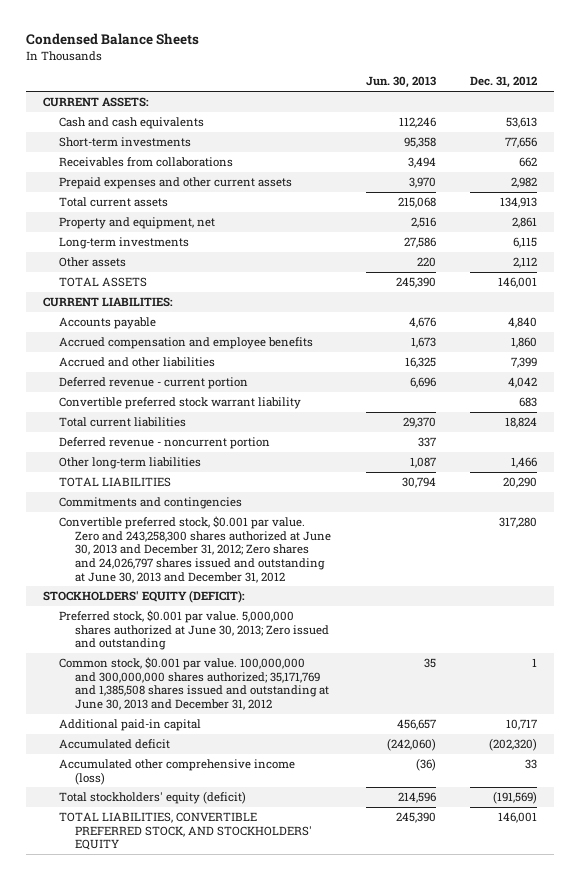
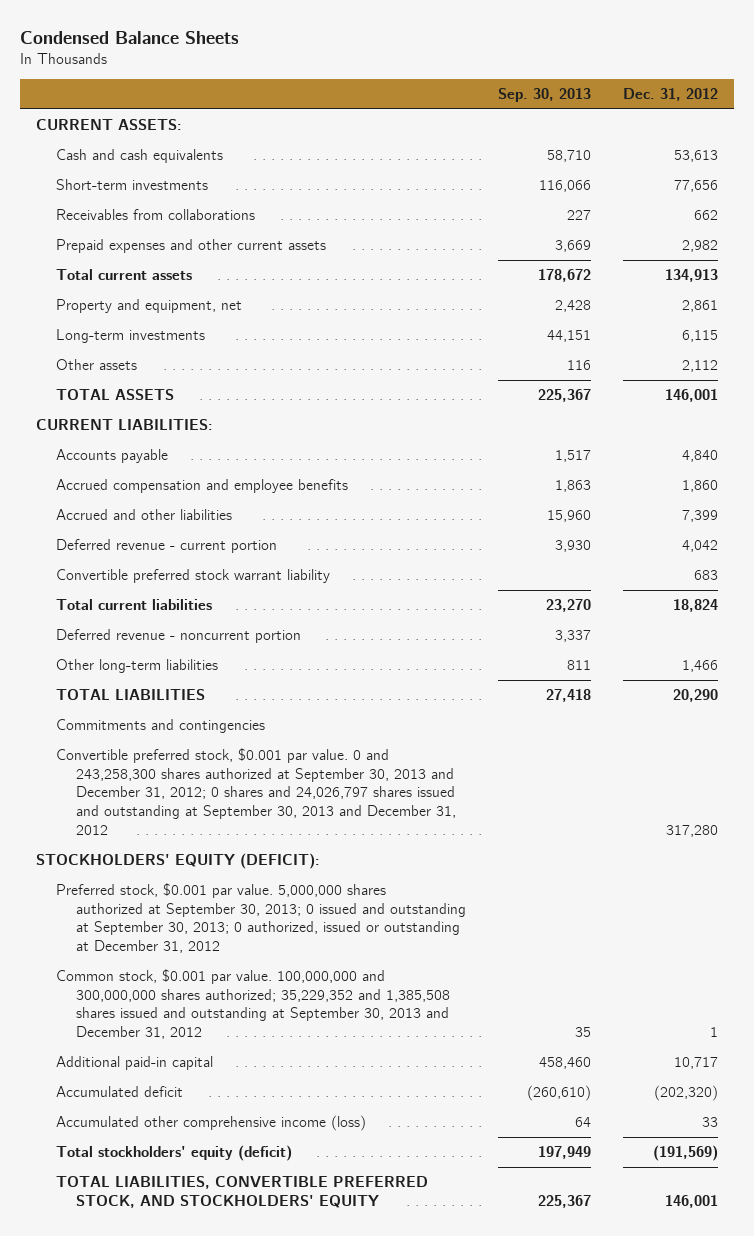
[365,76,436,89] Jun. 30, 2013 -> none
none -> [497,88,591,103] Sep. 30, 2013
[59,515,332,583] Convertible preferred stock, $0.001 par value. Zero and 243,258,300 shares authorized at June 30, 2013 and December 31, 2012; Zero shares and 24,026,797 shares issued and outstanding at June 30, 2013 and December 31, 2012 -> [55,748,456,835] Convertible preferred stock, $0.001 par value. 0 and 243,258,300 shares authorized at September 30, 2013 and December 31, 2012; 0 shares and 24,026,797 shares issued and outstanding at September 30, 2013 and December 31, 2012
[59,609,330,651] Preferred stock, $0.001 par value. 5,000,000 shares authorized at June 30, 2013; Zero issued and outstanding -> [55,883,466,954] Preferred stock, $0.001 par value. 5,000,000 shares authorized at September 30, 2013; 0 issued and outstanding at September 30, 2013; 0 authorized, issued or outstanding at December 31, 2012
[59,656,330,710] Common stock, $0.001 par value. 100,000,000 and 300,000,000 shares authorized; 35,171,769 and 1,385,508 shares issued and outstanding at June 30, 2013 and December 31, 2012 -> [55,969,450,1040] Common stock, $0.001 par value. 100,000,000 and 300,000,000 shares authorized; 35,229,352 and 1,385,508 shares issued and outstanding at September 30, 2013 and December 31, 2012

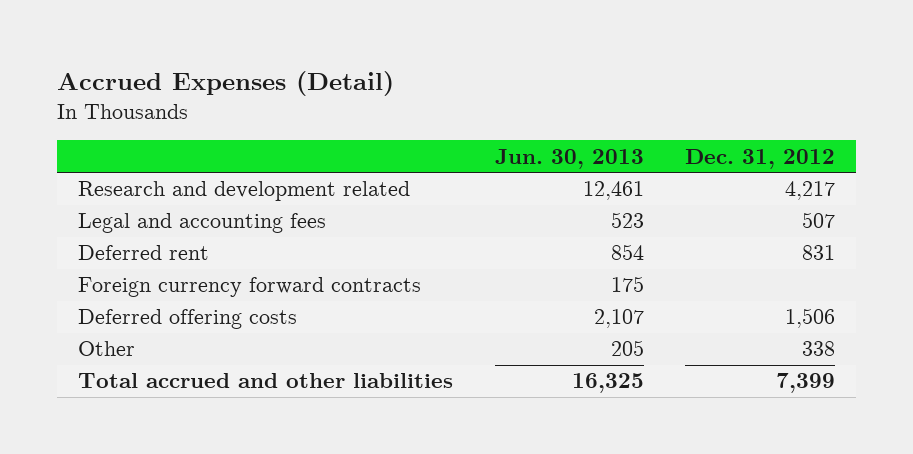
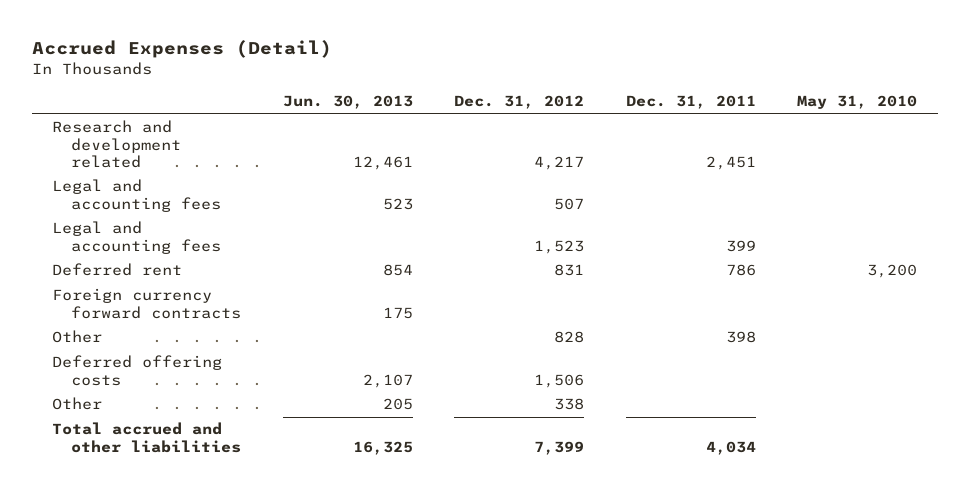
none -> [625,95,756,110] Dec. 31, 2011
none -> [797,95,918,110] May 31, 2010
none -> [52,221,222,254] Legal and accounting fees
none -> [52,330,103,344] Other

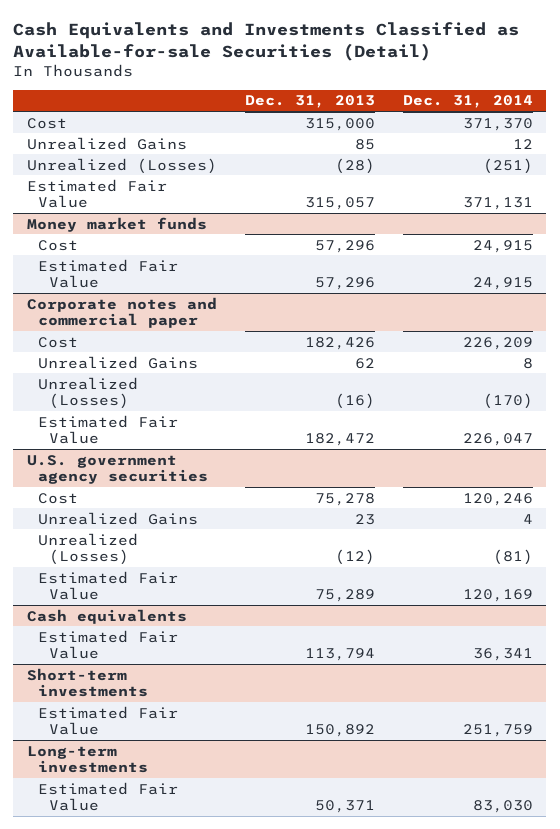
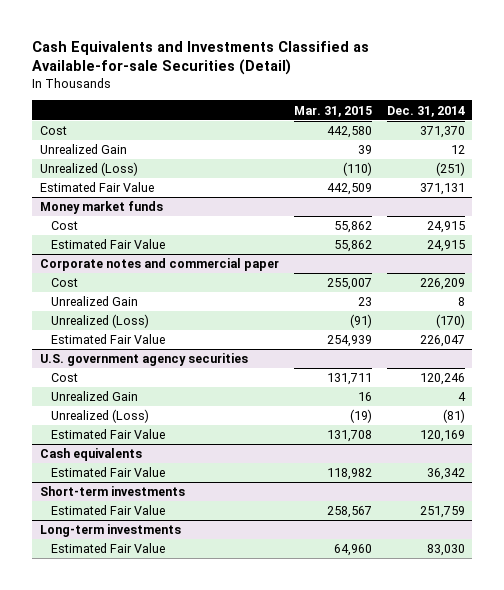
[244,95,375,109] Dec. 31, 2013 -> none
none -> [293,105,372,117] Mar. 31, 2015
[27,136,188,150] Unrealized Gains -> [39,144,127,155] Unrealized Gain
[27,157,218,174] Unrealized (Losses) -> [39,162,138,177] Unrealized (Loss)
[37,355,198,369] Unrealized Gains -> [50,296,138,307] Unrealized Gain
[37,376,138,410] Unrealized (Losses) -> [50,314,149,329] Unrealized (Loss)
[37,511,198,525] Unrealized Gains -> [50,391,138,402] Unrealized Gain
[37,532,138,566] Unrealized (Losses) -> [50,409,149,424] Unrealized (Loss)
[472,648,533,662] 36,341 -> [426,468,465,481] 36,342

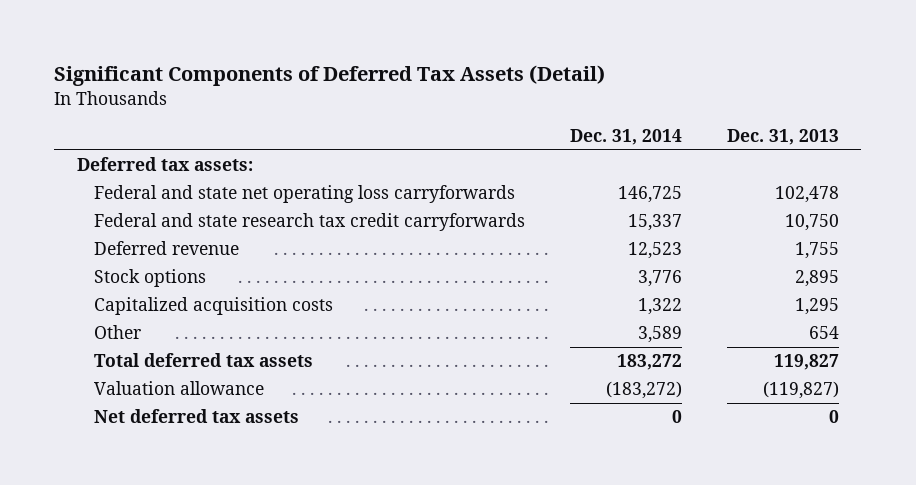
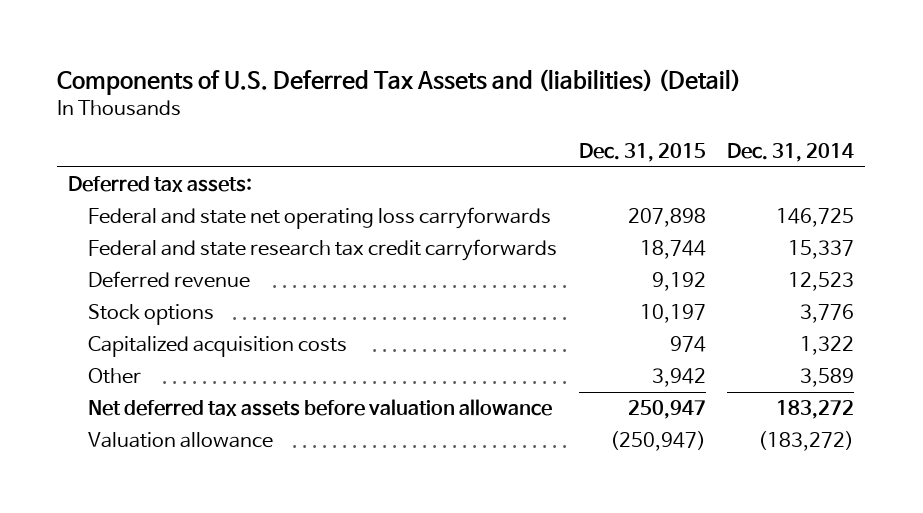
[54,65,606,87] Significant Components of Deferred Tax Assets (Detail) -> [57,69,742,96] Components of U.S. Deferred Tax Assets and (liabilities) (Detail)
[726,129,839,146] Dec. 31, 2013 -> none
none -> [578,143,706,163] Dec. 31, 2015
[94,353,314,368] Total deferred tax assets -> [88,399,553,417] Net deferred tax assets before valuation allowance
[94,409,300,424] Net deferred tax assets -> none

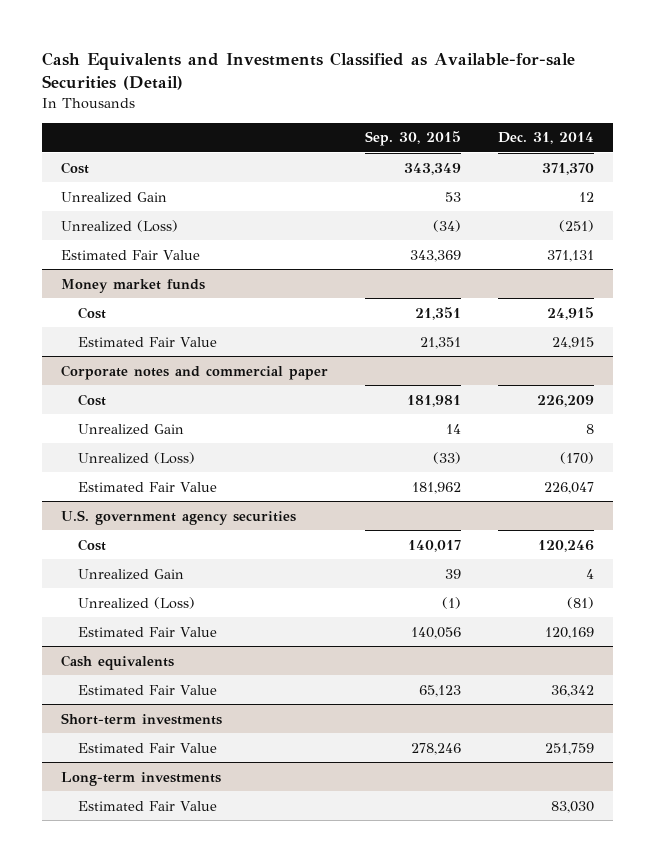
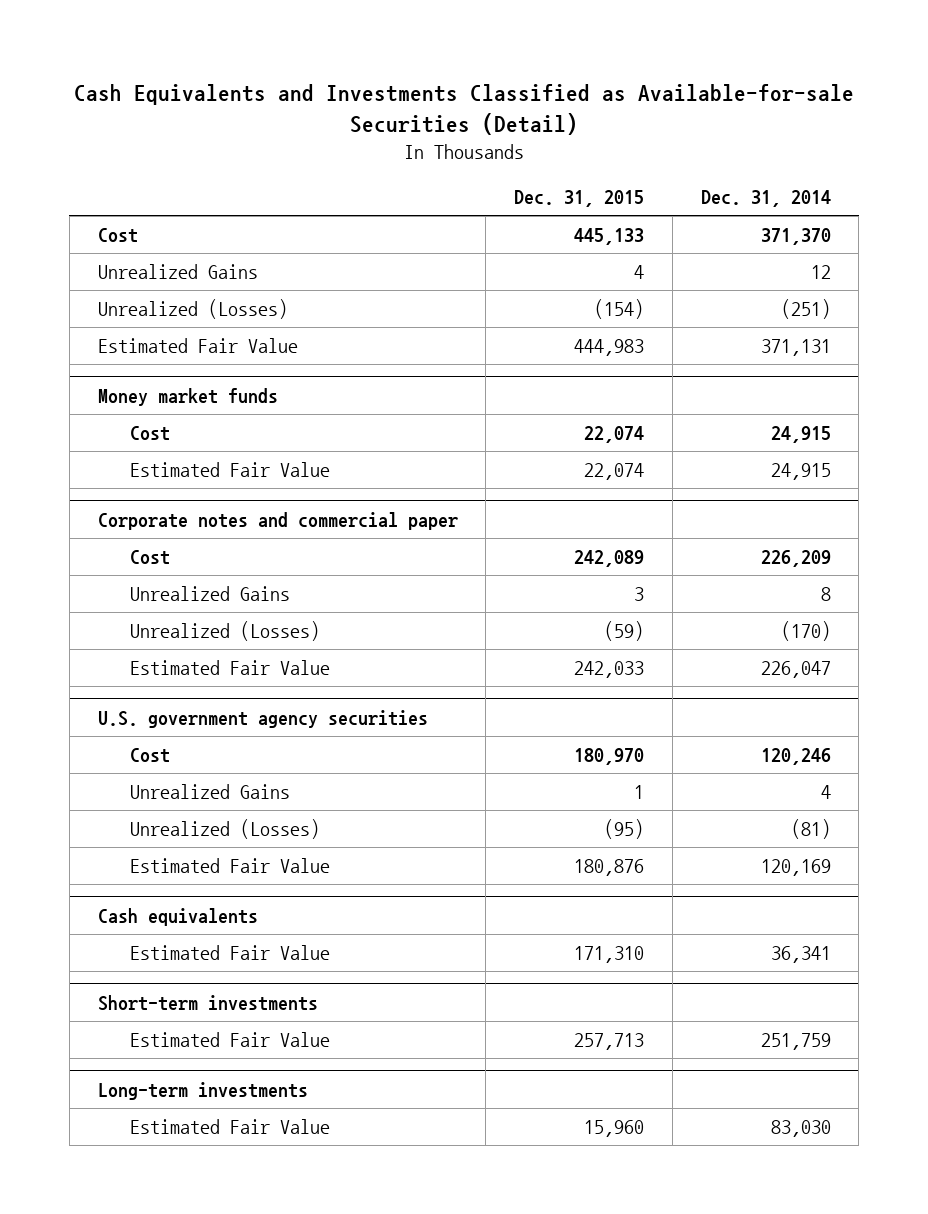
[364,131,461,147] Sep. 30, 2015 -> none
none -> [514,190,645,208] Dec. 31, 2015
[60,191,167,203] Unrealized Gain -> [97,263,258,279] Unrealized Gains
[60,219,178,232] Unrealized (Loss) -> [97,298,288,319] Unrealized (Losses)
[78,423,185,435] Unrealized Gain -> [129,585,290,601] Unrealized Gains
[78,451,196,464] Unrealized (Loss) -> [129,620,320,641] Unrealized (Losses)
[78,568,185,580] Unrealized Gain -> [129,783,290,799] Unrealized Gains
[78,596,196,609] Unrealized (Loss) -> [129,818,320,839] Unrealized (Losses)
[551,684,595,697] 36,342 -> [770,945,831,963] 36,341

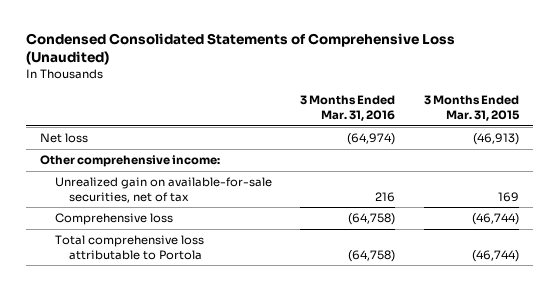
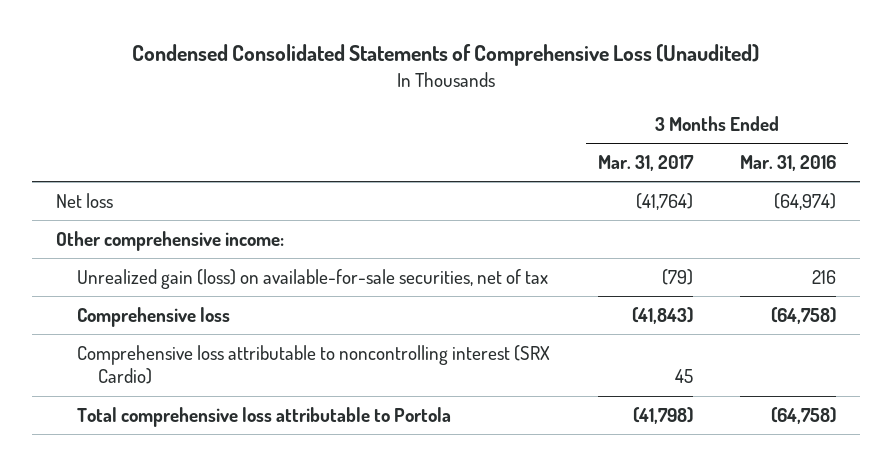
[424,95,521,121] 3 Months Ended Mar. 31, 2015 -> none
none -> [597,155,694,172] Mar. 31, 2017
[54,177,272,203] Unrealized gain on available-for-sale securities, net of tax -> [77,268,549,289] Unrealized gain (loss) on available-for-sale securities, net of tax
none -> [77,344,551,385] Comprehensive loss attributable to noncontrolling interest (SRX Cardio)

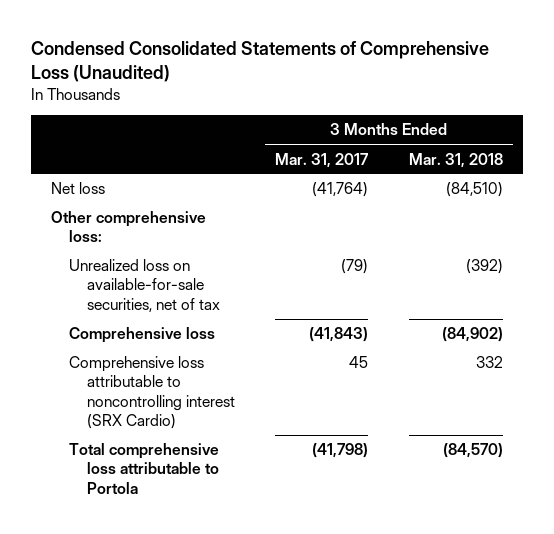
[740,155,837,172] Mar. 31, 2016 -> none
none -> [408,152,503,168] Mar. 31, 2018
[55,230,284,251] Other comprehensive income: -> [50,211,206,243] Other comprehensive loss:
[77,268,549,289] Unrealized gain (loss) on available-for-sale securities, net of tax -> [68,259,220,312] Unrealized loss on available-for-sale securities, net of tax

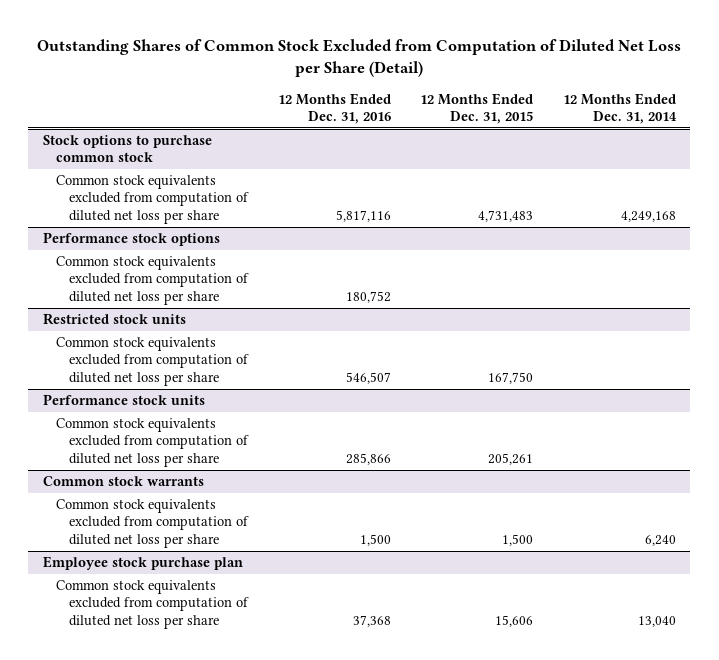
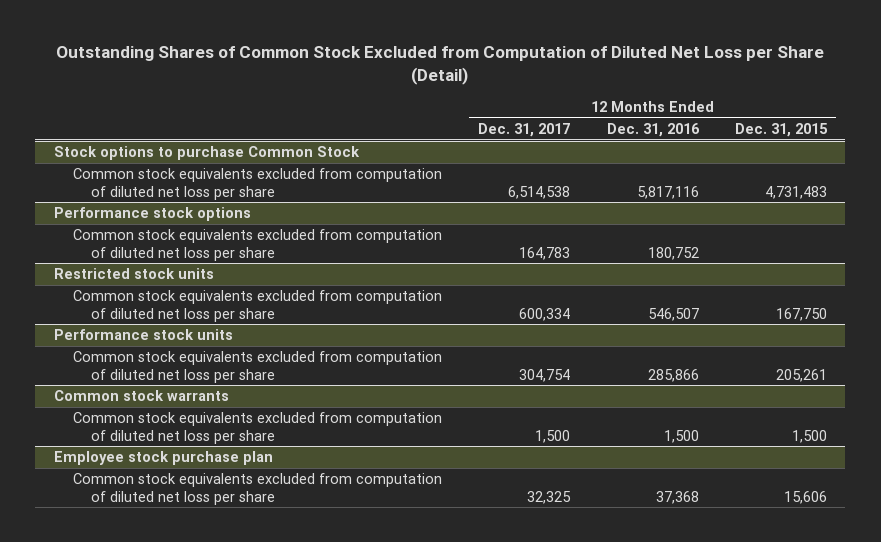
[562,92,677,125] 12 Months Ended Dec. 31, 2014 -> none
none -> [478,122,571,137] Dec. 31, 2017
[43,135,213,163] Stock options to purchase common stock -> [53,146,360,161] Stock options to purchase Common Stock

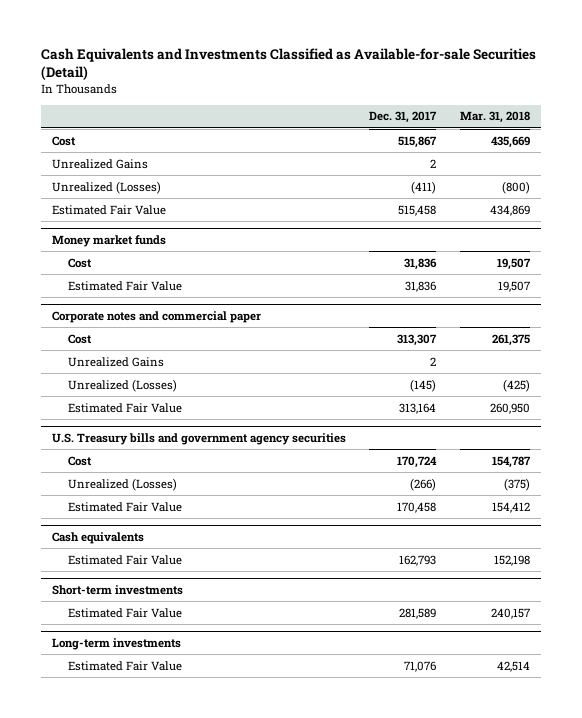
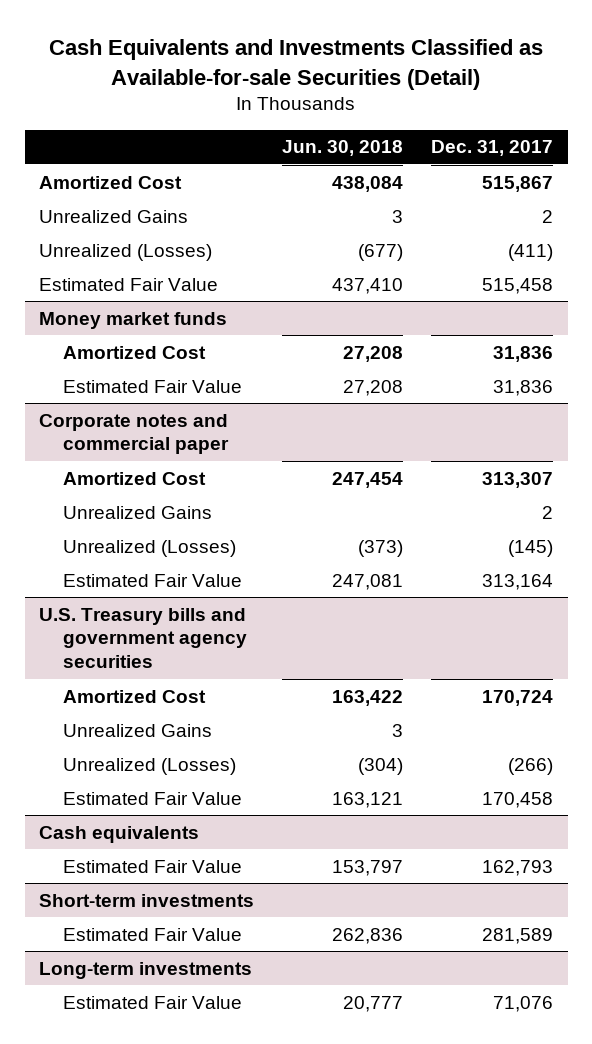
[459,111,530,124] Mar. 31, 2018 -> none
none -> [282,140,404,157] Jun. 30, 2018
[52,135,77,146] Cost -> [39,175,183,189] Amortized Cost
[68,257,93,268] Cost -> [62,345,206,359] Amortized Cost
[68,333,93,344] Cost -> [62,471,206,485] Amortized Cost
[68,455,93,466] Cost -> [62,689,206,703] Amortized Cost
none -> [62,723,212,737] Unrealized Gains

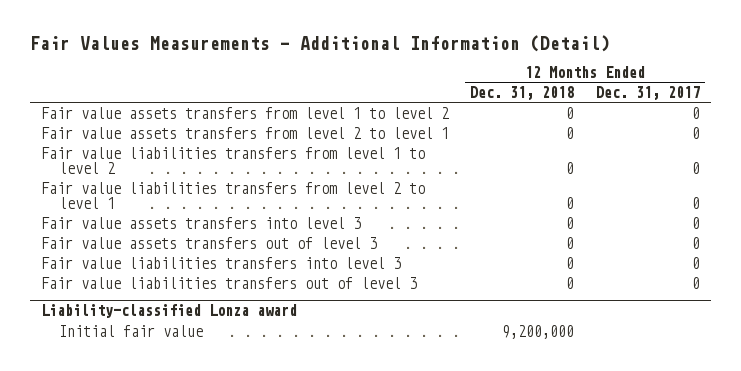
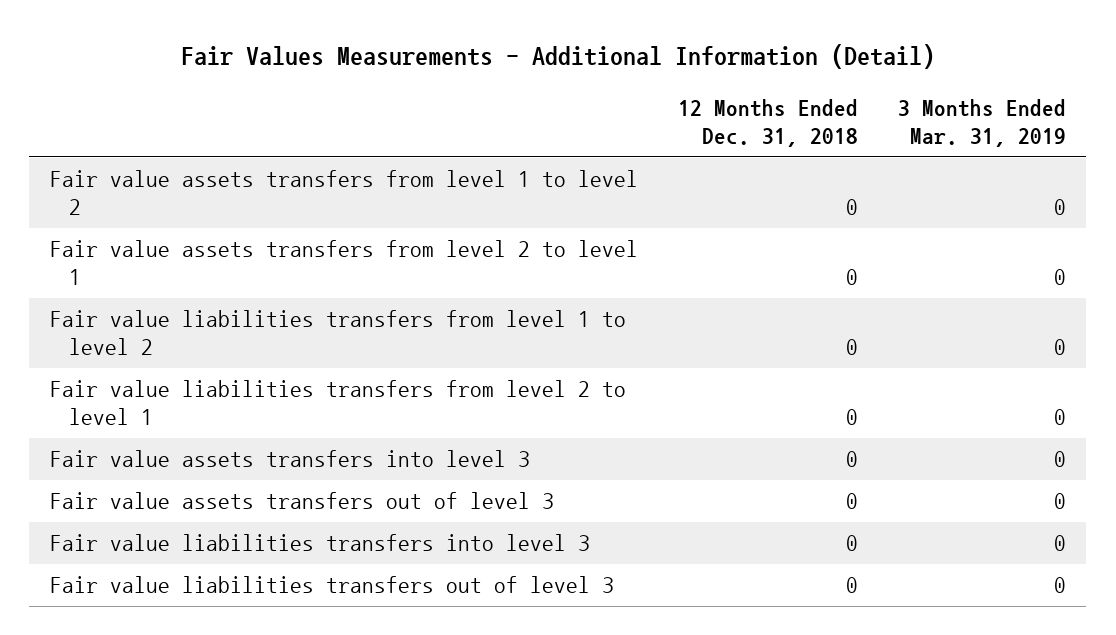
[595,86,700,101] Dec. 31, 2017 -> none
none -> [898,98,1067,147] 3 Months Ended Mar. 31, 2019
[40,304,297,319] Liability-classified Lonza award -> none
[58,324,203,337] Initial fair value -> none

